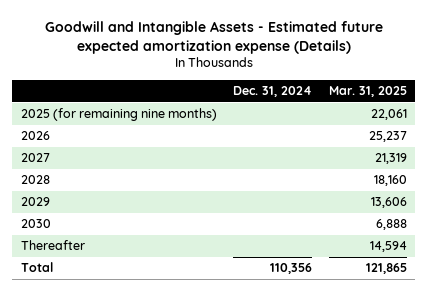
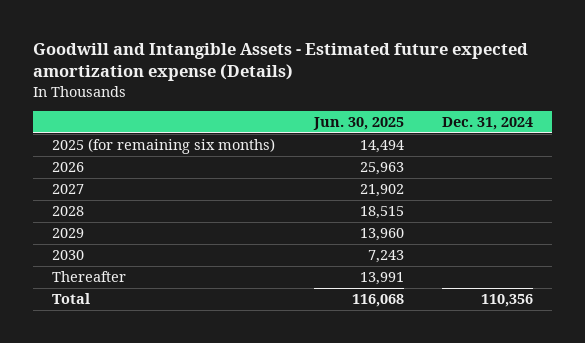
[328,85,407,97] Mar. 31, 2025 -> none
none -> [312,117,404,131] Jun. 30, 2025
[20,108,217,122] 2025 (for remaining nine months) -> [52,138,276,155] 2025 (for remaining six months)

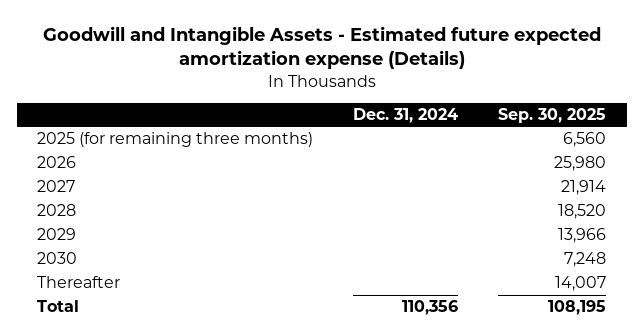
[312,117,404,131] Jun. 30, 2025 -> none
none -> [498,107,607,123] Sep. 30, 2025
[52,138,276,155] 2025 (for remaining six months) -> [36,132,313,148] 2025 (for remaining three months)

